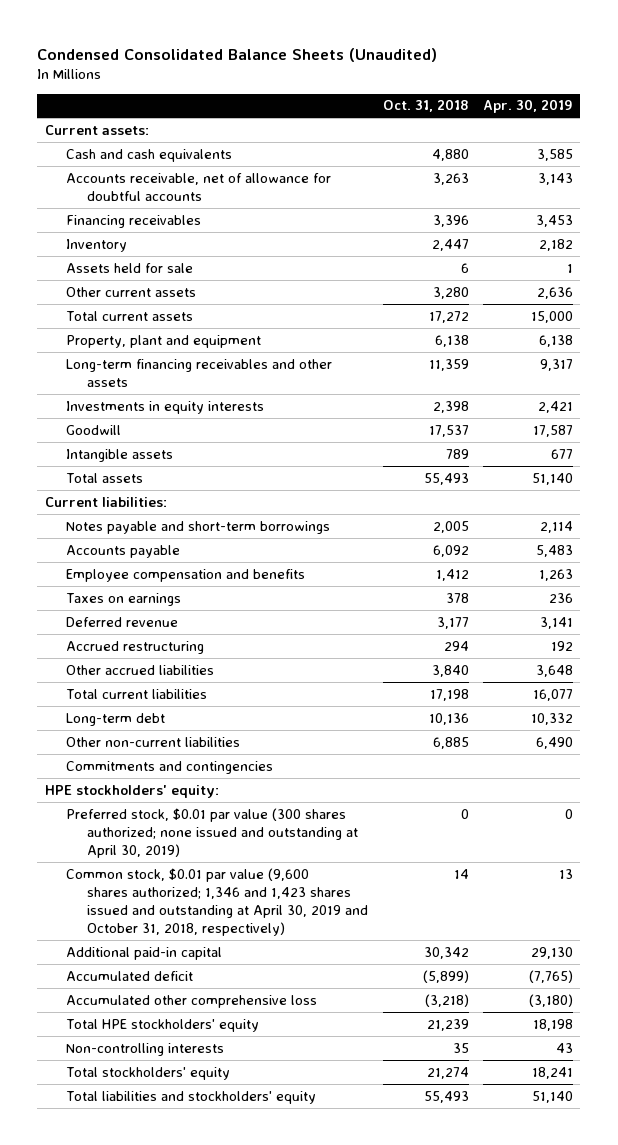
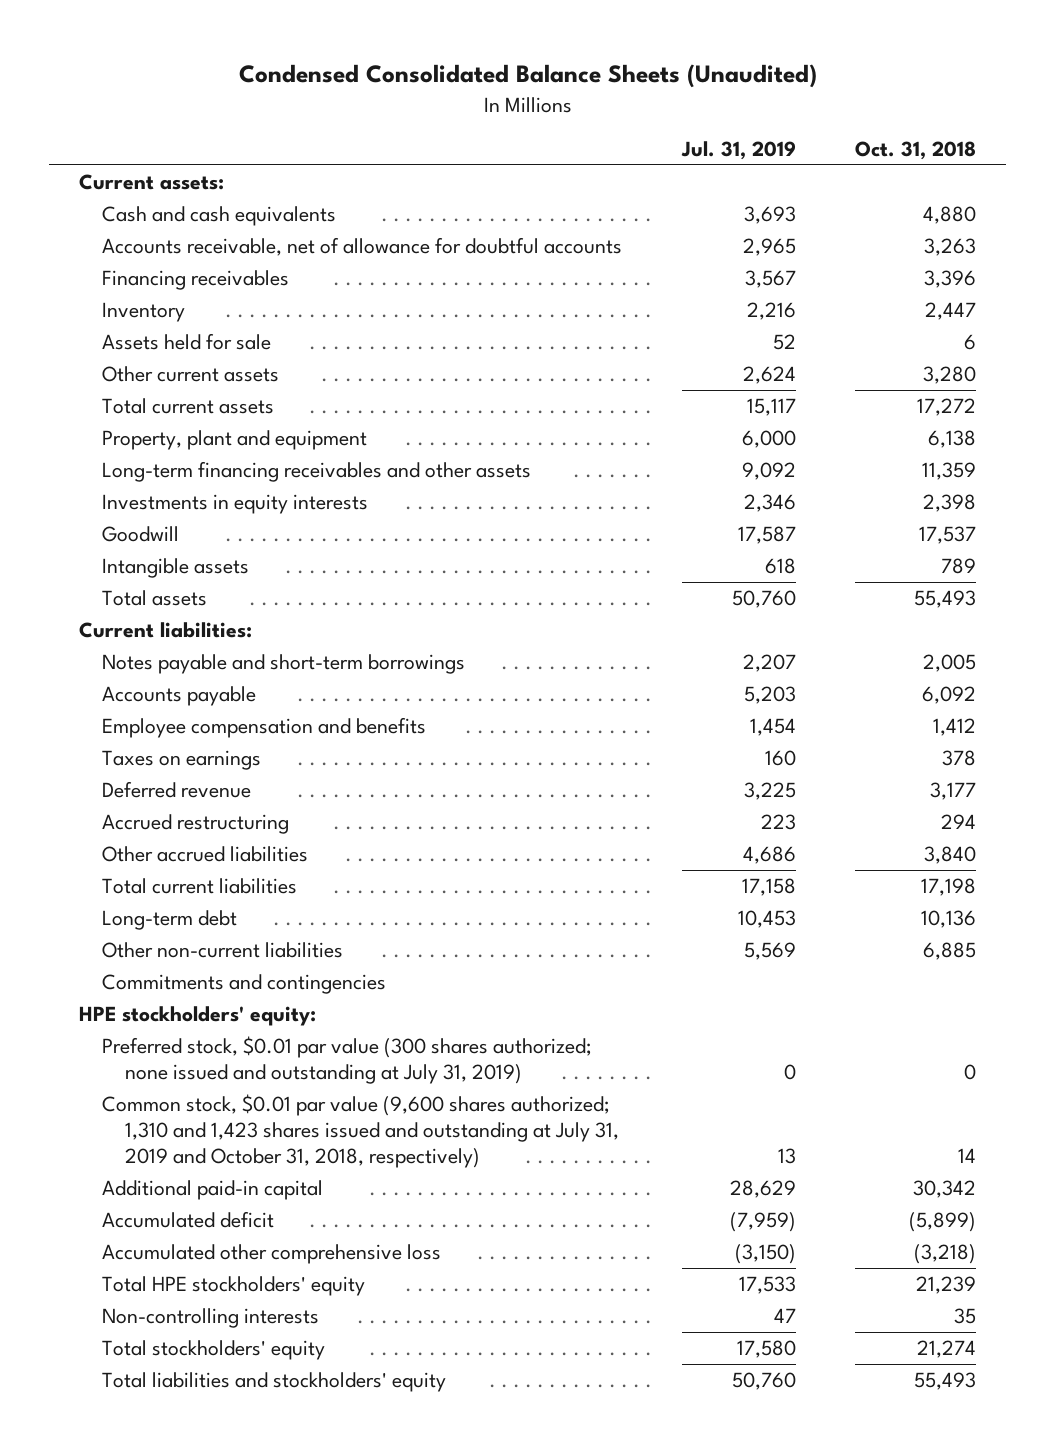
[483,99,574,114] Apr. 30, 2019 -> none
none -> [680,141,796,161] Jul. 31, 2019
[65,807,359,858] Preferred stock, $0.01 par value (300 shares authorized; none issued and outstanding at April 30, 2019) -> [101,1035,592,1084] Preferred stock, $0.01 par value (300 shares authorized; none issued and outstanding at July 31, 2019)
[65,867,369,936] Common stock, $0.01 par value (9,600 shares authorized; 1,346 and 1,423 shares issued and outstanding at April 30, 2019 and October 31, 2018, respectively) -> [101,1093,619,1169] Common stock, $0.01 par value (9,600 shares authorized; 1,310 and 1,423 shares issued and outstanding at July 31, 2019 and October 31, 2018, respectively)

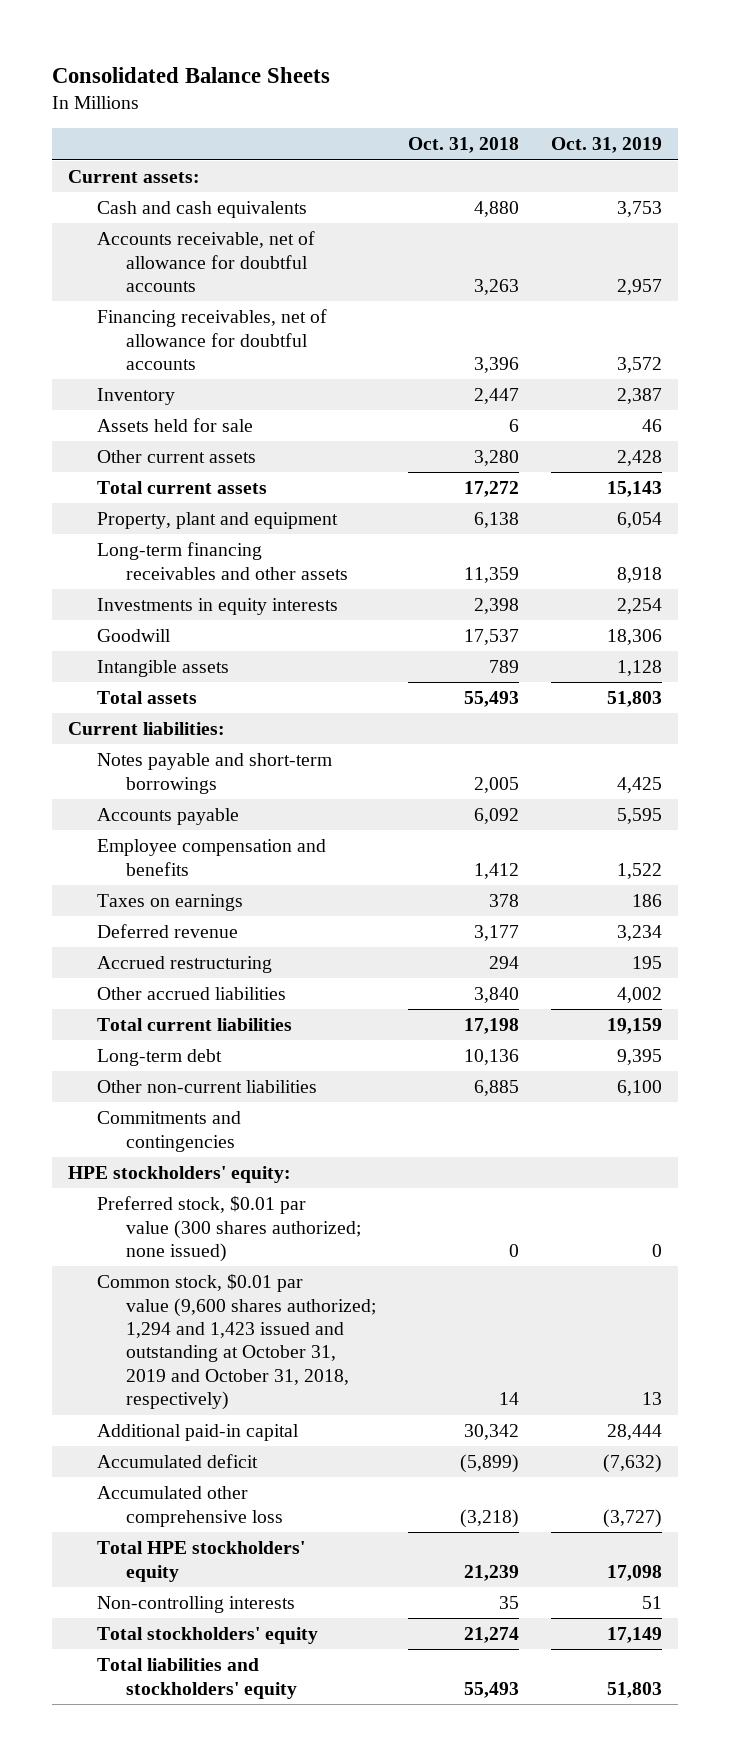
[238,64,817,89] Condensed Consolidated Balance Sheets (Unaudited) -> [52,66,331,83] Consolidated Balance Sheets
[680,141,796,161] Jul. 31, 2019 -> none
none -> [550,137,662,154] Oct. 31, 2019
[101,269,289,290] Financing receivables -> [97,309,328,370] Financing receivables, net of allowance for doubtful accounts
[101,1035,592,1084] Preferred stock, $0.01 par value (300 shares authorized; none issued and outstanding at July 31, 2019) -> [97,1196,361,1262] Preferred stock, $0.01 par value (300 shares authorized; none issued)
[101,1093,619,1169] Common stock, $0.01 par value (9,600 shares authorized; 1,310 and 1,423 shares issued and outstanding at July 31, 2019 and October 31, 2018, respectively) -> [97,1274,376,1411] Common stock, $0.01 par value (9,600 shares authorized; 1,294 and 1,423 issued and outstanding at October 31, 2019 and October 31, 2018, respectively)

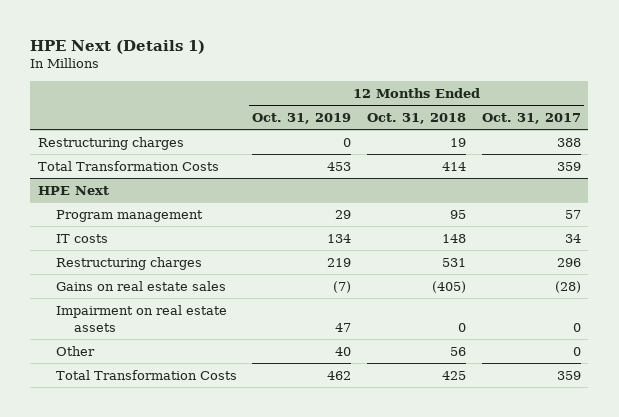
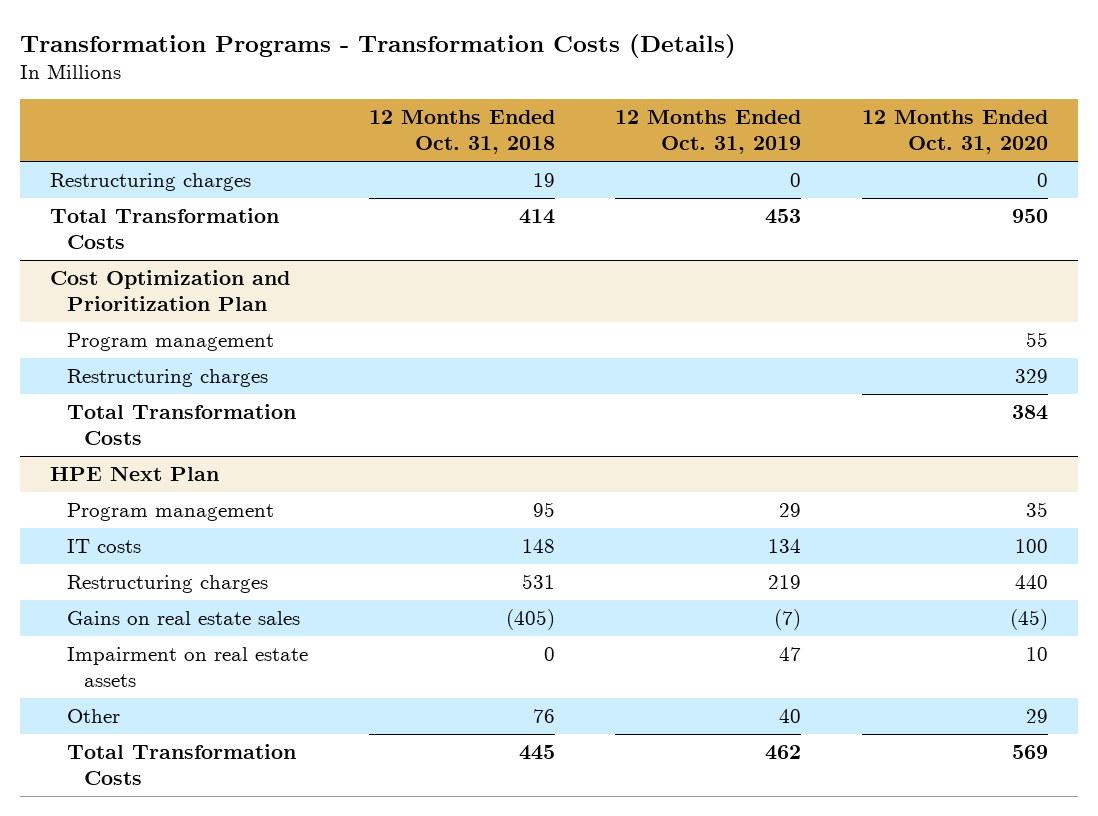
[30,39,206,54] HPE Next (Details 1) -> [19,33,736,58] Transformation Programs - Transformation Costs (Details)
[481,113,581,125] Oct. 31, 2017 -> none
none -> [861,110,1048,155] 12 Months Ended Oct. 31, 2020
none -> [50,269,291,311] Cost Optimization and Prioritization Plan
none -> [67,332,275,351] Program management
none -> [67,368,269,387] Restructuring charges
none -> [67,403,297,445] Total Transformation Costs
[38,185,110,195] HPE Next -> [50,465,220,481] HPE Next Plan
[450,346,467,356] 56 -> [532,708,555,723] 76
[442,370,467,380] 425 -> [518,744,555,760] 445

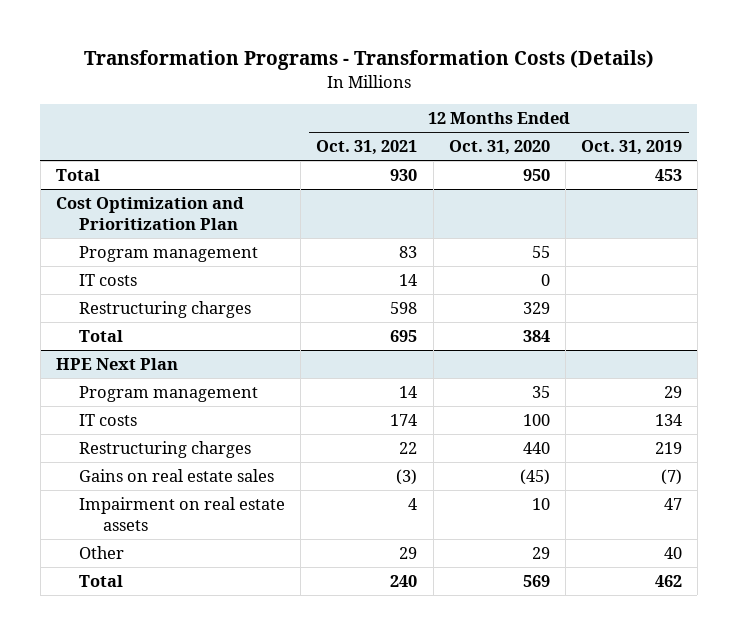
[368,110,555,155] 12 Months Ended Oct. 31, 2018 -> none
none -> [316,139,418,155] Oct. 31, 2021
[50,172,252,191] Restructuring charges -> none
[50,207,280,249] Total Transformation Costs -> [55,168,100,181] Total
none -> [79,273,138,286] IT costs
[67,403,297,445] Total Transformation Costs -> [79,329,124,342] Total
[67,743,297,785] Total Transformation Costs -> [79,574,124,587] Total

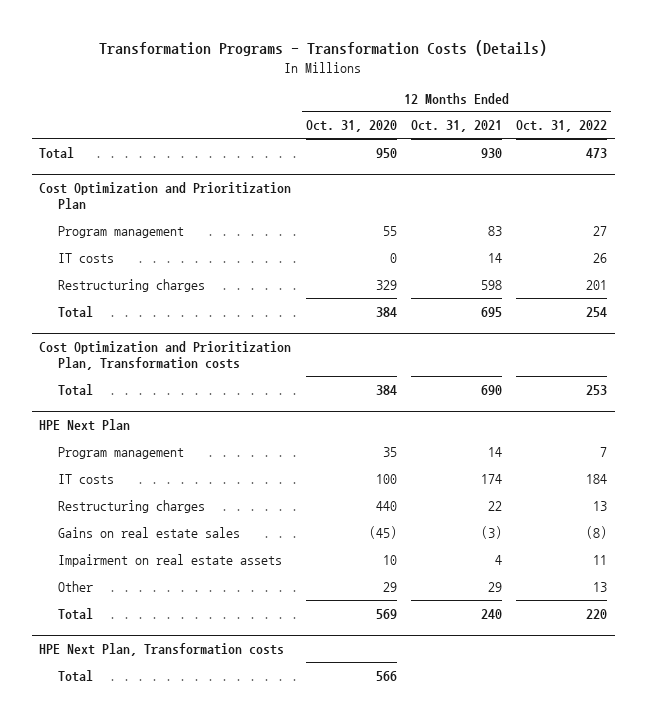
[580,139,682,155] Oct. 31, 2019 -> none
none -> [516,120,608,133] Oct. 31, 2022
none -> [39,340,292,371] Cost Optimization and Prioritization Plan, Transformation costs
none -> [57,383,93,396] Total
none -> [39,642,285,656] HPE Next Plan, Transformation costs
none -> [57,669,93,682] Total

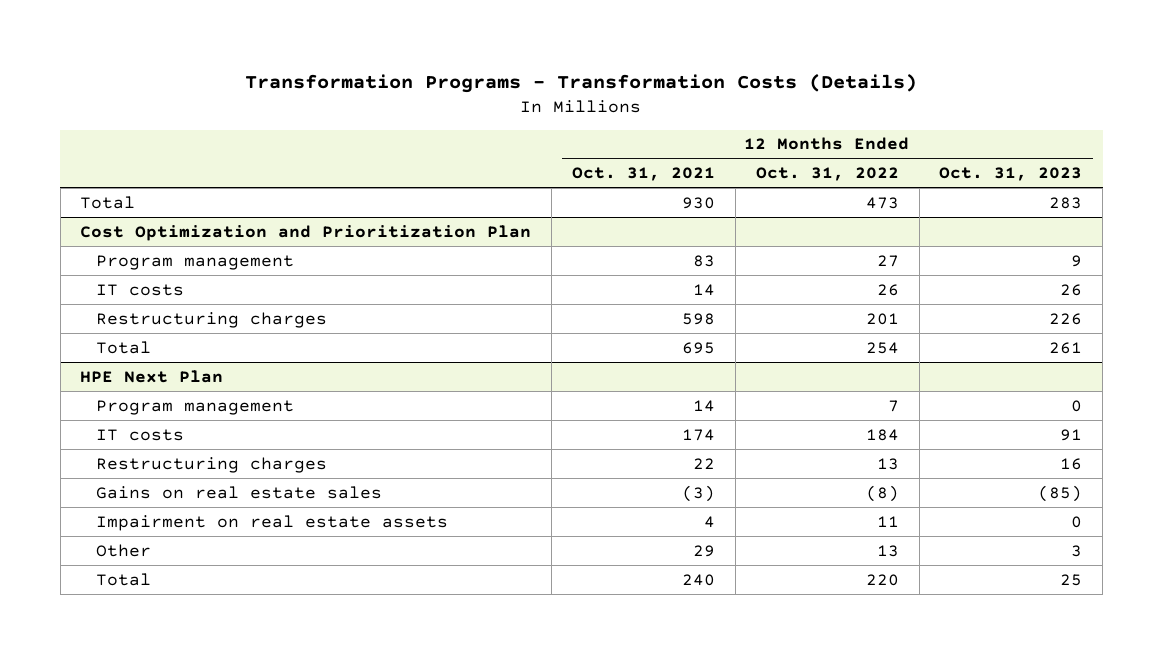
[305,120,397,133] Oct. 31, 2020 -> none
none -> [939,166,1083,181] Oct. 31, 2023
[39,340,292,371] Cost Optimization and Prioritization Plan, Transformation costs -> none
[57,383,93,396] Total -> none
[39,642,285,656] HPE Next Plan, Transformation costs -> none
[57,669,93,682] Total -> none

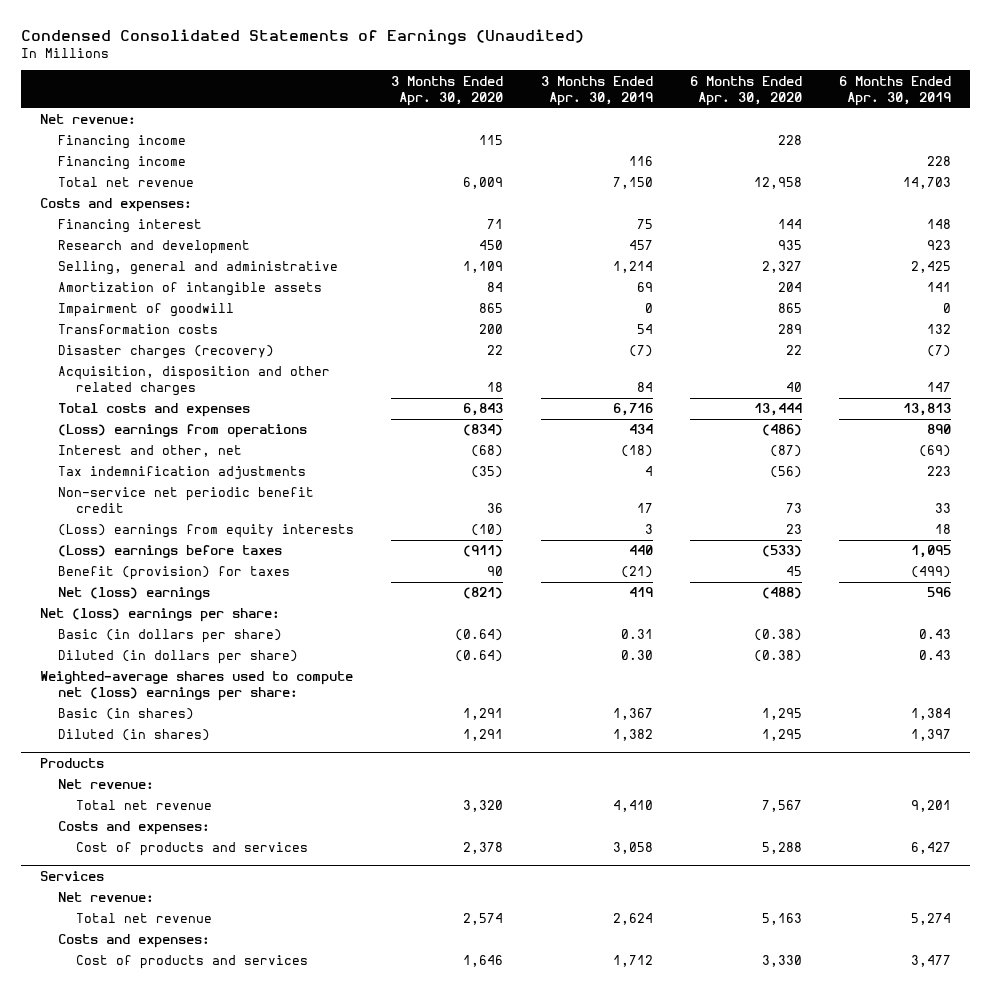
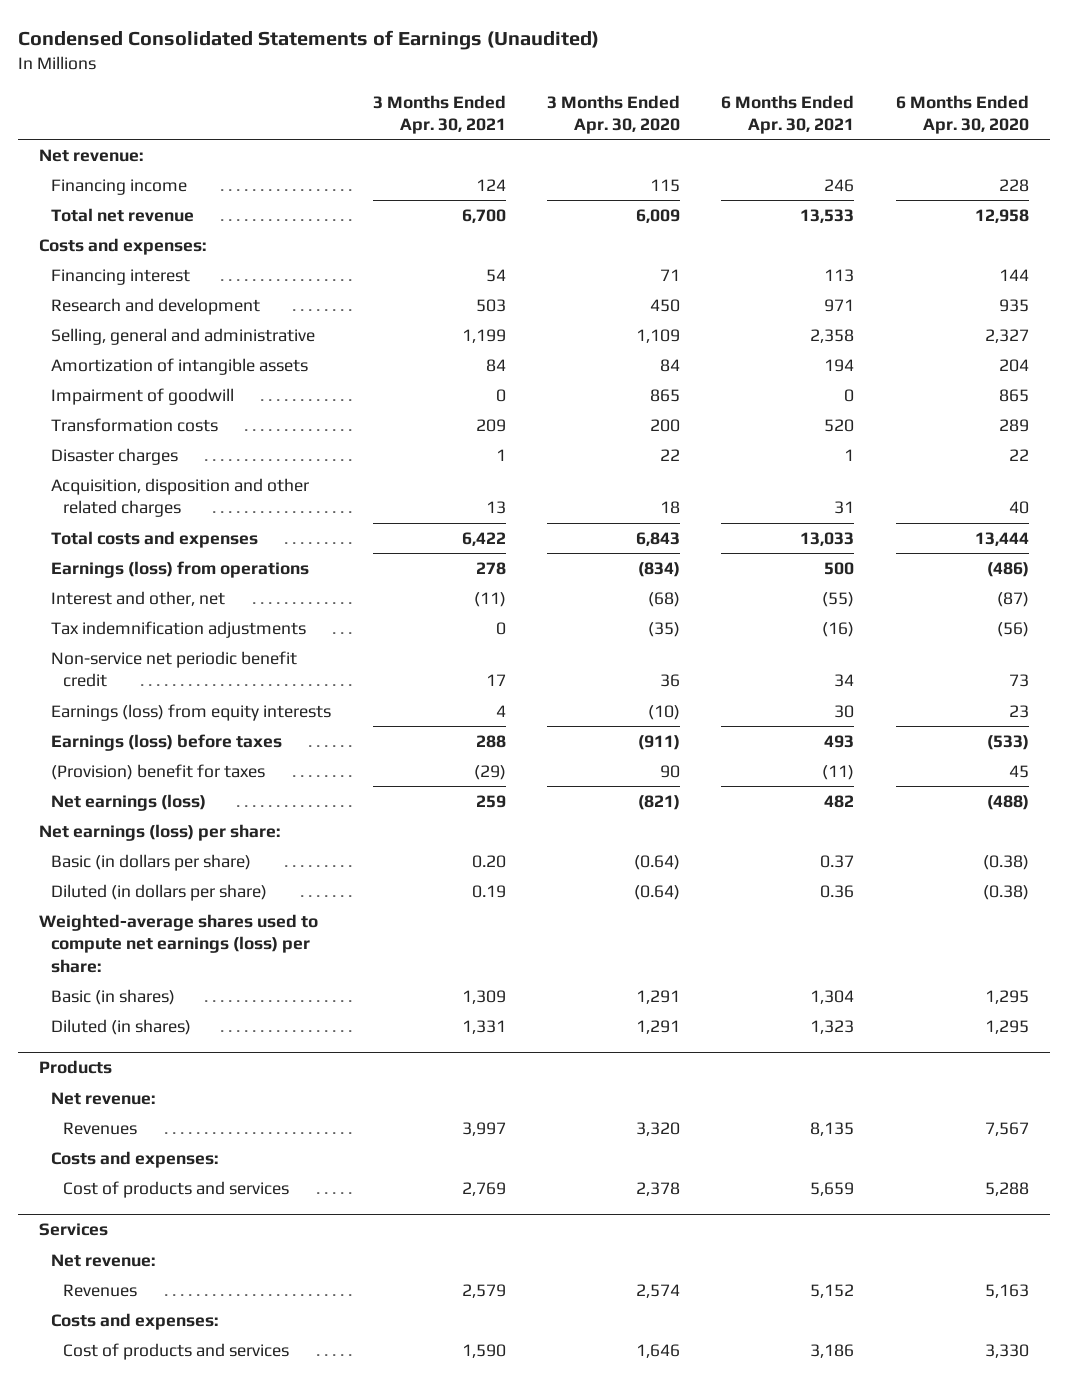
[540,75,653,106] 3 Months Ended Apr. 30, 2019 -> none
[839,75,952,106] 6 Months Ended Apr. 30, 2019 -> none
none -> [372,94,506,134] 3 Months Ended Apr. 30, 2021
none -> [721,94,855,134] 6 Months Ended Apr. 30, 2021
[57,156,186,171] Financing income -> none
[57,345,274,360] Disaster charges (recovery) -> [51,447,179,465] Disaster charges
[57,424,307,439] (Loss) earnings from operations -> [51,560,310,578] Earnings (loss) from operations
[57,524,354,539] (Loss) earnings from equity interests -> [51,703,332,721] Earnings (loss) from equity interests
[57,545,282,559] (Loss) earnings before taxes -> [51,733,283,751] Earnings (loss) before taxes
[57,566,290,581] Benefit (provision) for taxes -> [51,763,266,780] (Provision) benefit for taxes
[57,587,210,601] Net (loss) earnings -> [51,793,207,811] Net earnings (loss)
[40,608,281,623] Net (loss) earnings per share: -> [38,823,280,841] Net earnings (loss) per share:
[40,671,354,702] Weighted-average shares used to compute net (loss) earnings per share: -> [38,913,318,973] Weighted-average shares used to compute net earnings (loss) per share:
[75,800,212,811] Total net revenue -> [63,1121,138,1135] Revenues
[75,913,212,924] Total net revenue -> [63,1283,138,1297] Revenues

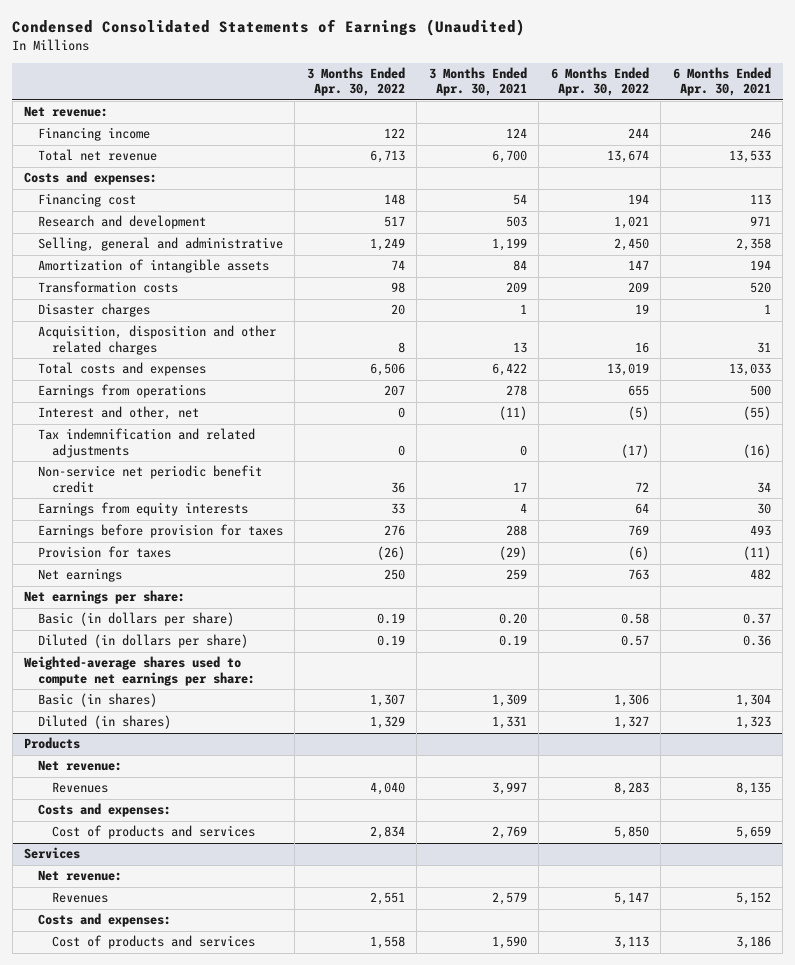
[547,94,681,134] 3 Months Ended Apr. 30, 2020 -> none
[895,94,1029,134] 6 Months Ended Apr. 30, 2020 -> none
none -> [306,66,405,97] 3 Months Ended Apr. 30, 2022
none -> [550,66,649,97] 6 Months Ended Apr. 30, 2022
[51,268,191,285] Financing interest -> [37,193,136,208] Financing cost
[51,387,235,405] Impairment of goodwill -> none
[51,560,310,578] Earnings (loss) from operations -> [37,384,206,399] Earnings from operations
[51,620,307,638] Tax indemnification adjustments -> [37,428,255,458] Tax indemnification and related adjustments
[51,703,332,721] Earnings (loss) from equity interests -> [37,502,248,517] Earnings from equity interests
[51,733,283,751] Earnings (loss) before taxes -> [37,524,283,539] Earnings before provision for taxes
[51,763,266,780] (Provision) benefit for taxes -> [37,546,171,559] Provision for taxes
[51,793,207,811] Net earnings (loss) -> [37,568,122,583] Net earnings
[38,823,280,841] Net earnings (loss) per share: -> [24,590,186,605] Net earnings per share:
[38,913,318,973] Weighted-average shares used to compute net earnings (loss) per share: -> [24,656,255,686] Weighted-average shares used to compute net earnings per share:

